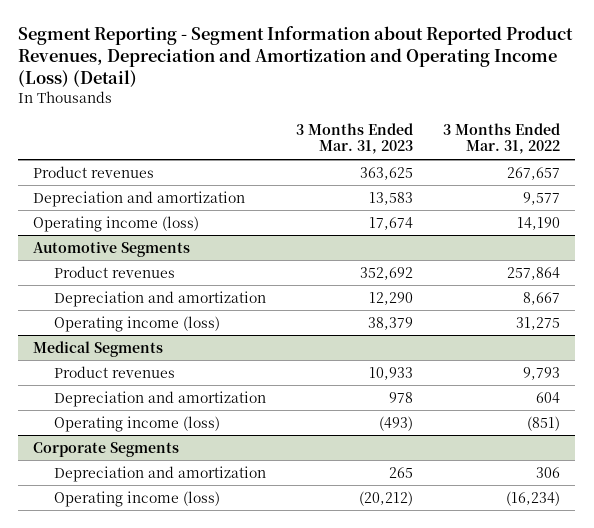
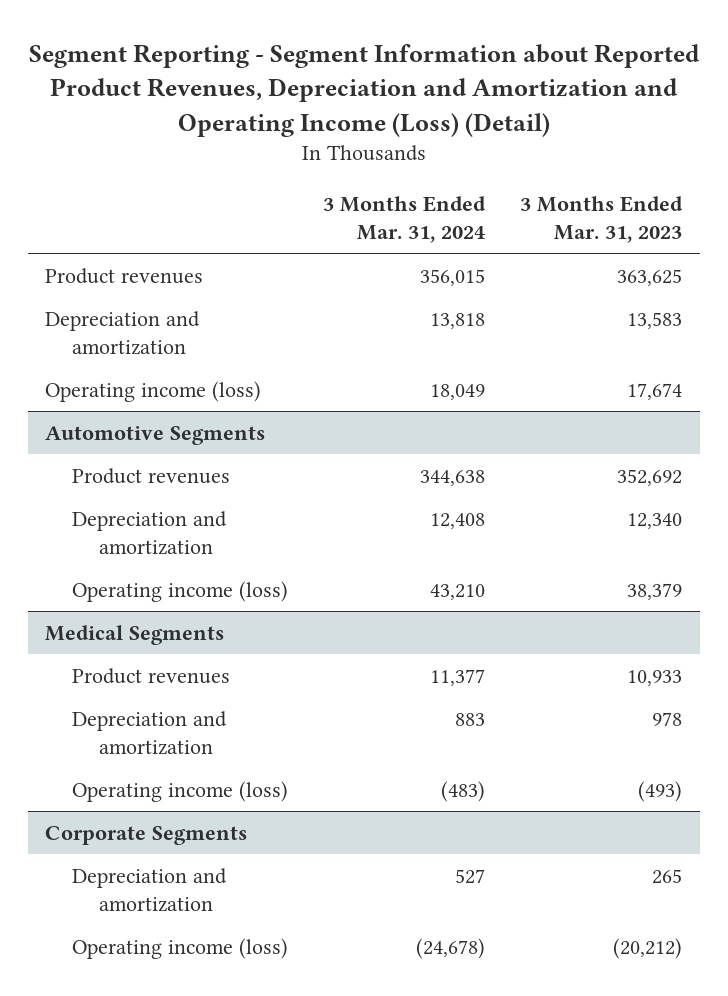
[443,123,561,155] 3 Months Ended Mar. 31, 2022 -> none
none -> [323,196,487,244] 3 Months Ended Mar. 31, 2024
[368,291,413,305] 12,290 -> [627,512,683,529] 12,340

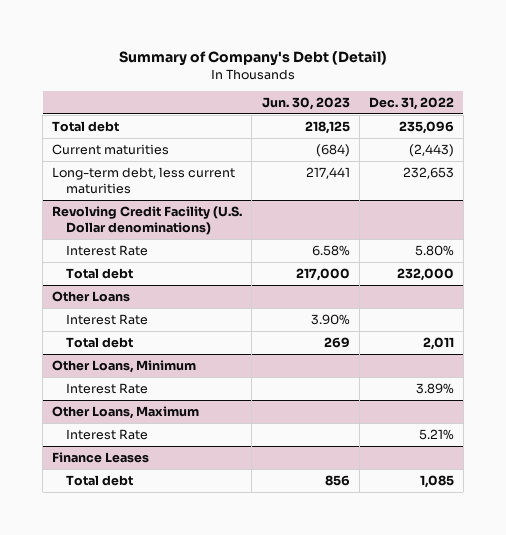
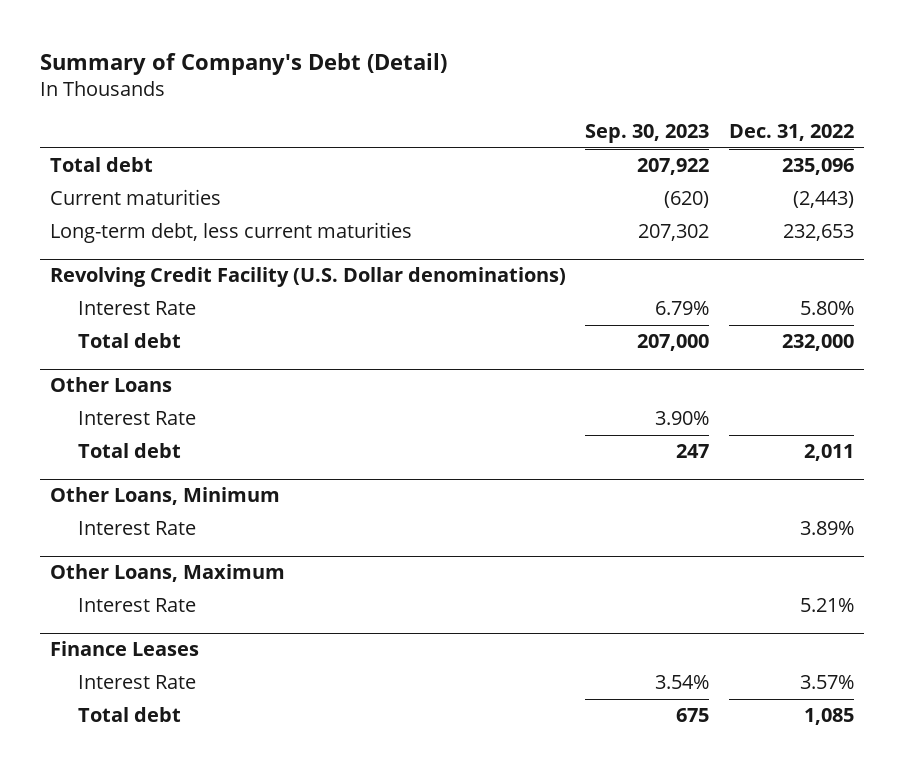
[261,96,350,110] Jun. 30, 2023 -> none
none -> [585,124,710,144] Sep. 30, 2023
none -> [77,675,196,690] Interest Rate

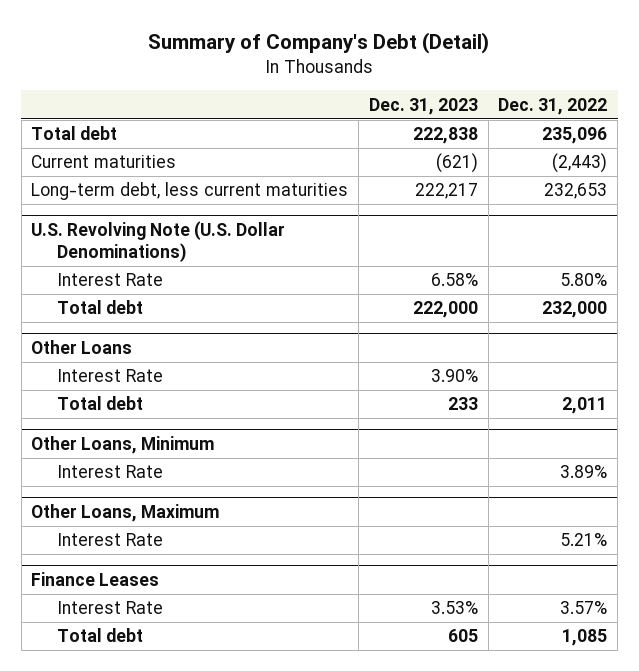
[585,124,710,144] Sep. 30, 2023 -> none
none -> [368,97,478,115] Dec. 31, 2023
[49,267,566,288] Revolving Credit Facility (U.S. Dollar denominations) -> [31,220,286,262] U.S. Revolving Note (U.S. Dollar Denominations)

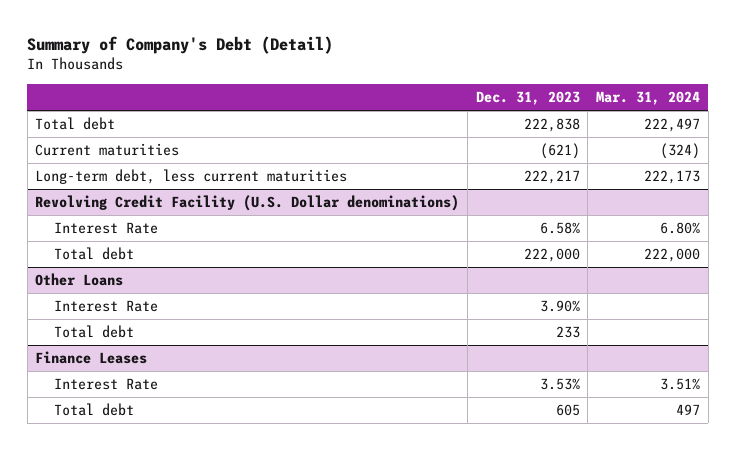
[498,97,608,115] Dec. 31, 2022 -> none
none -> [595,90,700,105] Mar. 31, 2024
[31,220,286,262] U.S. Revolving Note (U.S. Dollar Denominations) -> [35,195,460,212] Revolving Credit Facility (U.S. Dollar denominations)
[31,435,215,454] Other Loans, Minimum -> none
[56,465,163,479] Interest Rate -> none
[31,503,220,522] Other Loans, Maximum -> none
[56,533,163,547] Interest Rate -> none

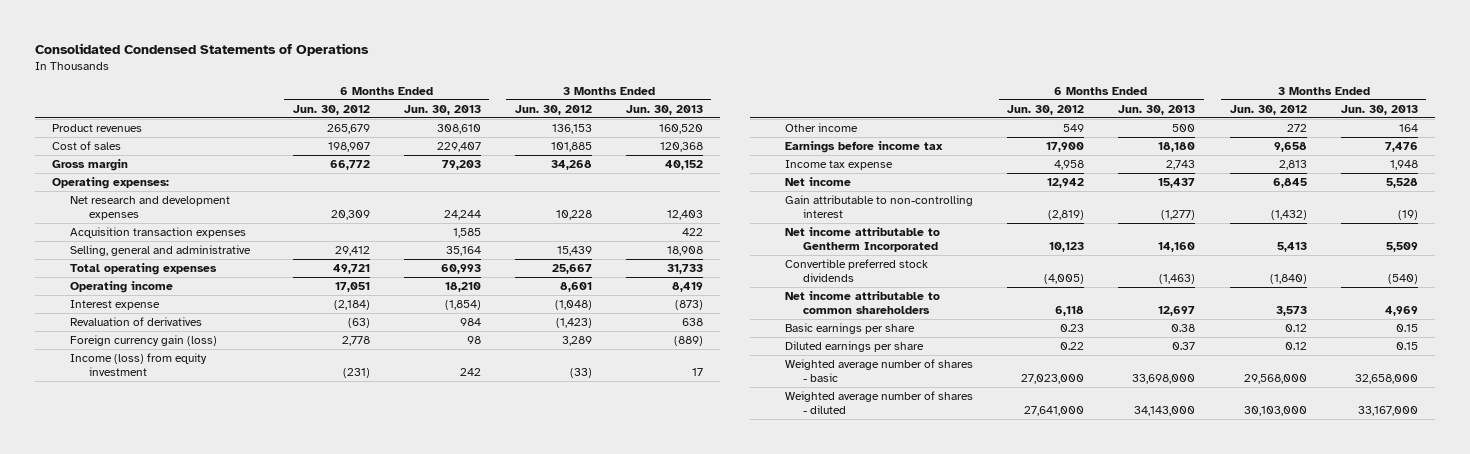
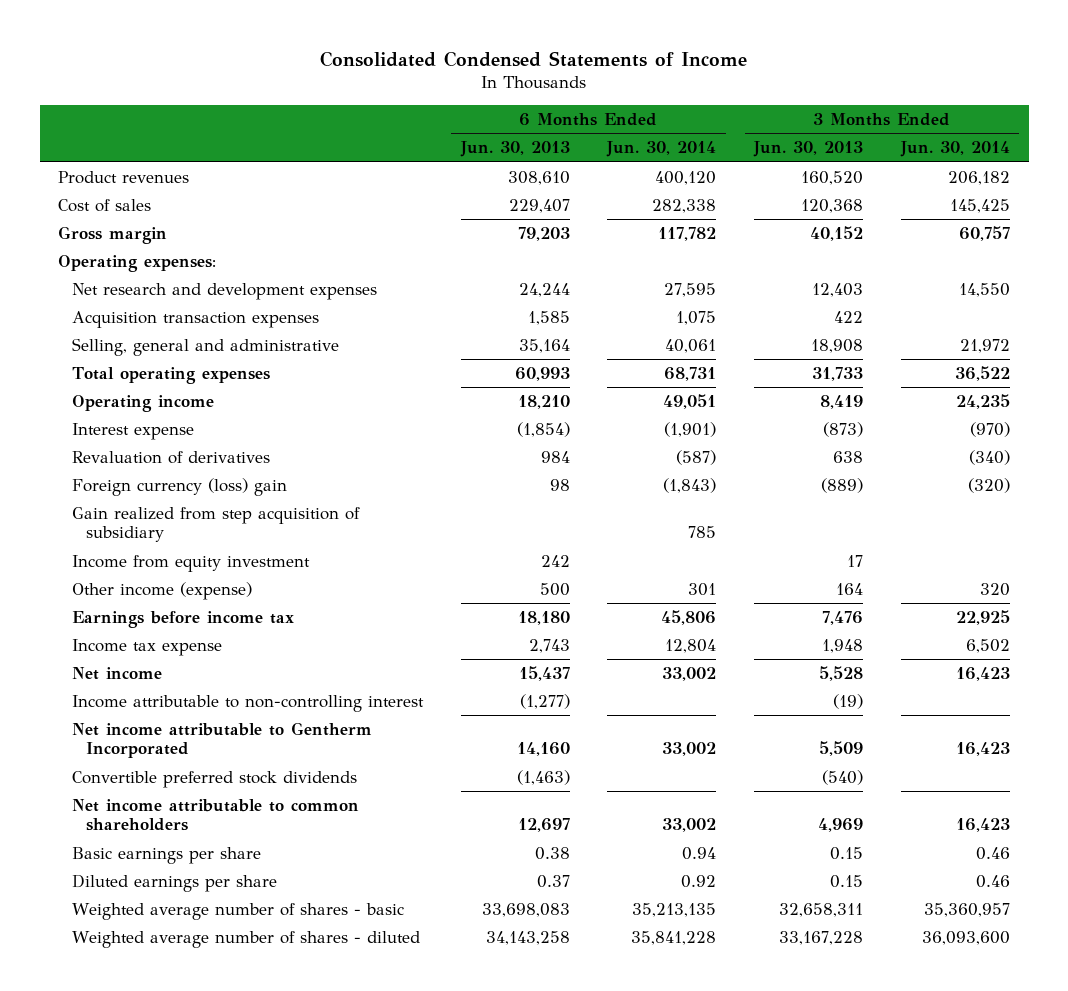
[35,42,370,56] Consolidated Condensed Statements of Operations -> [320,50,748,67] Consolidated Condensed Statements of Income
[292,104,370,115] Jun. 30, 2012 -> none
[514,104,592,115] Jun. 30, 2012 -> none
none -> [606,141,717,158] Jun. 30, 2014
none -> [899,141,1010,158] Jun. 30, 2014
[70,334,218,346] Foreign currency gain (loss) -> [71,477,287,496] Foreign currency (loss) gain
none -> [71,506,360,543] Gain realized from step acquisition of subsidiary
[70,352,208,376] Income (loss) from equity investment -> [71,554,310,572] Income from equity investment
[785,122,859,132] Other income -> [71,581,252,600] Other income (expense)
[785,194,974,218] Gain attributable to non-controlling interest -> [71,694,424,712] Income attributable to non-controlling interest
[1132,373,1196,384] 33,698,000 -> [481,902,570,917] 33,698,083
[1354,373,1418,384] 32,658,000 -> [779,902,864,917] 32,658,311
[1134,405,1196,416] 34,143,000 -> [485,930,570,945] 34,143,258
[1357,405,1418,416] 33,167,000 -> [779,930,864,945] 33,167,228

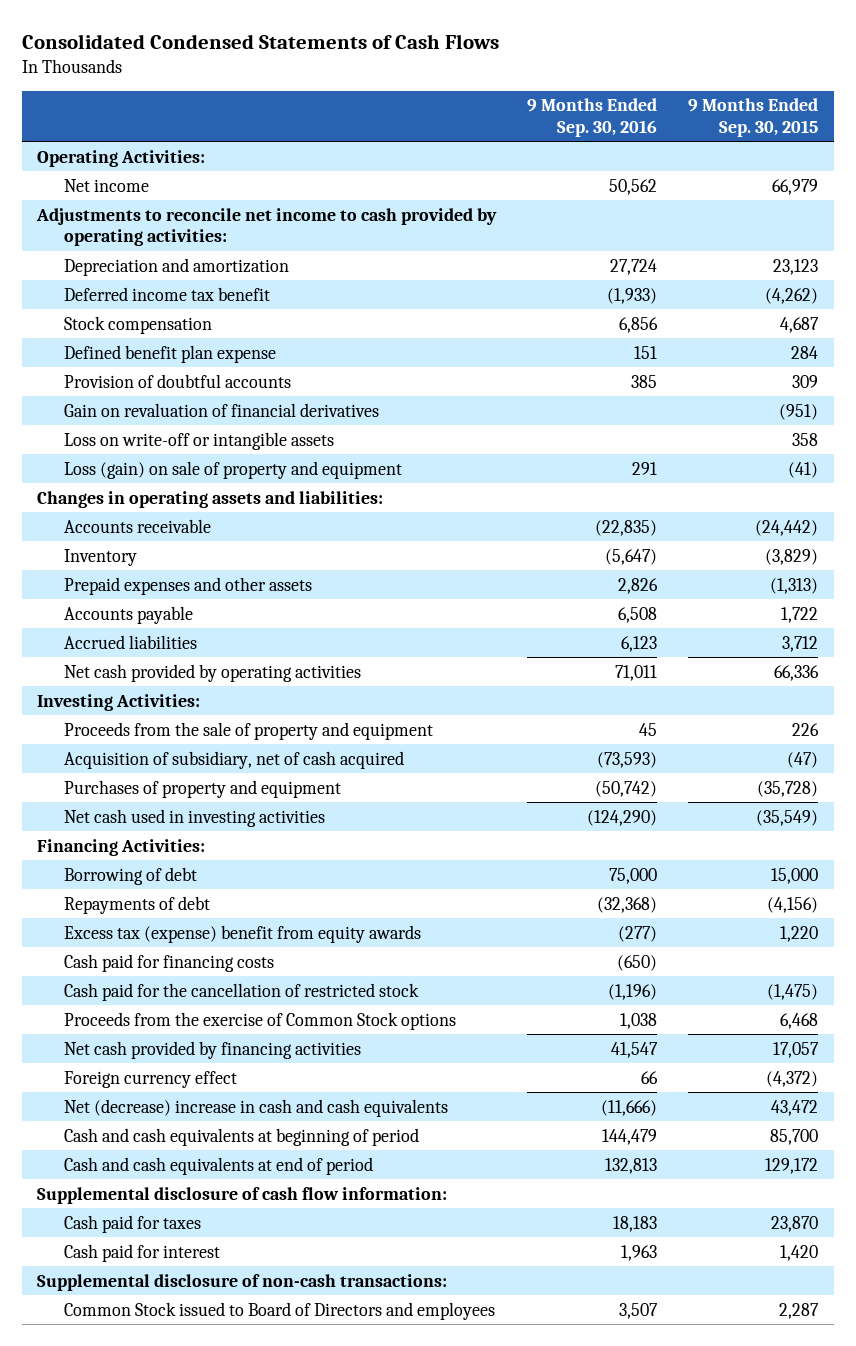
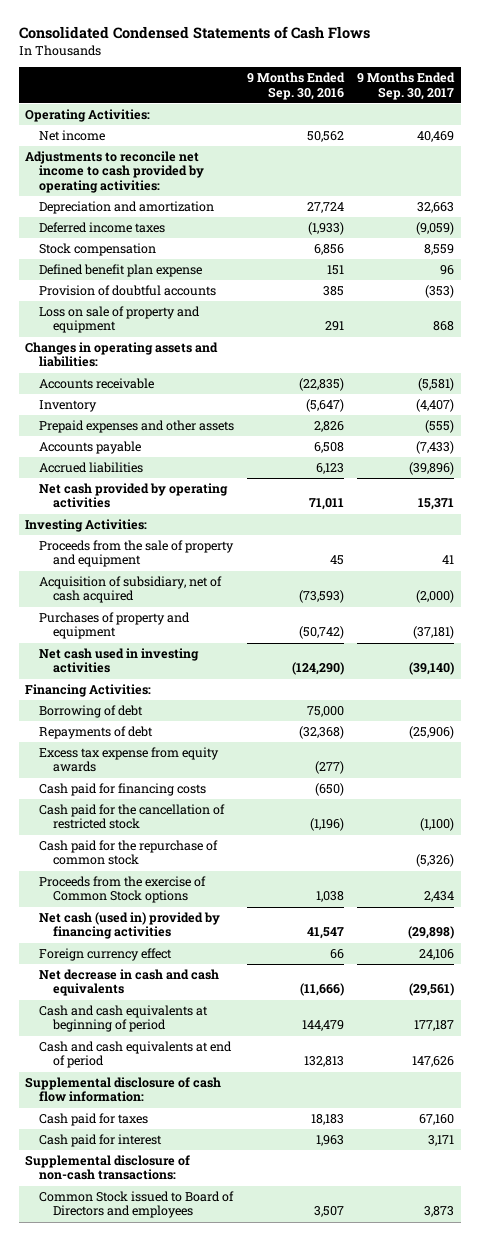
[688,98,819,137] 9 Months Ended Sep. 30, 2015 -> none
none -> [357,72,456,100] 9 Months Ended Sep. 30, 2017
[64,286,271,301] Deferred income tax benefit -> [39,222,166,234] Deferred income taxes
[64,402,380,417] Gain on revaluation of financial derivatives -> none
[64,431,335,450] Loss on write-off or intangible assets -> none
[64,460,403,479] Loss (gain) on sale of property and equipment -> [39,306,201,334] Loss on sale of property and equipment
[64,924,422,943] Excess tax (expense) benefit from equity awards -> [39,747,220,773] Excess tax expense from equity awards
none -> [39,840,219,866] Cash paid for the repurchase of common stock
[64,1040,362,1059] Net cash provided by financing activities -> [39,912,221,940] Net cash (used in) provided by financing activities
[64,1098,449,1117] Net (decrease) increase in cash and cash equivalents -> [39,969,220,997] Net decrease in cash and cash equivalents

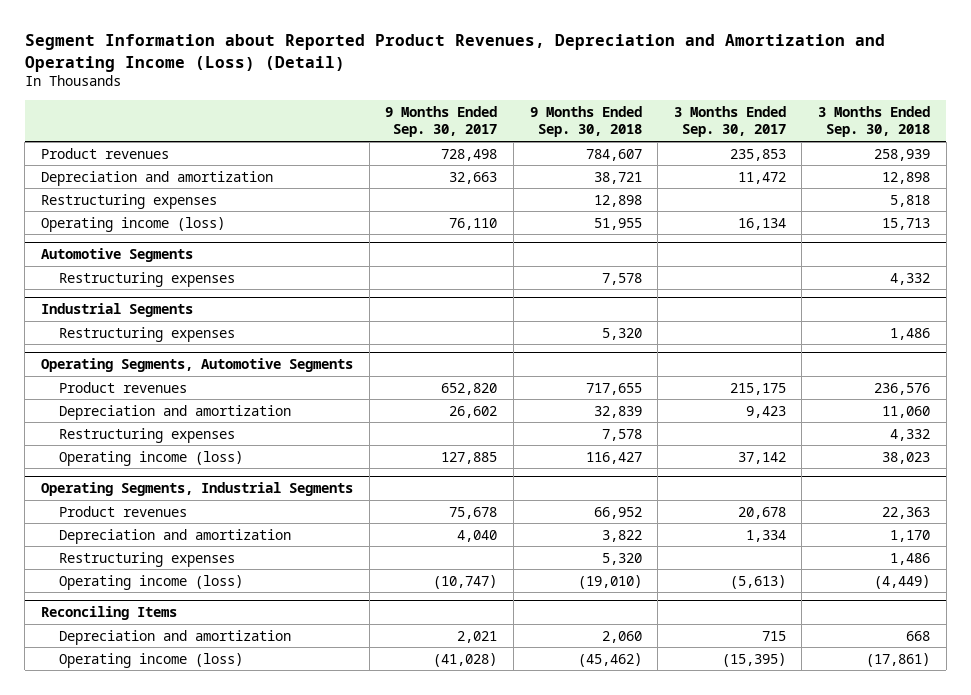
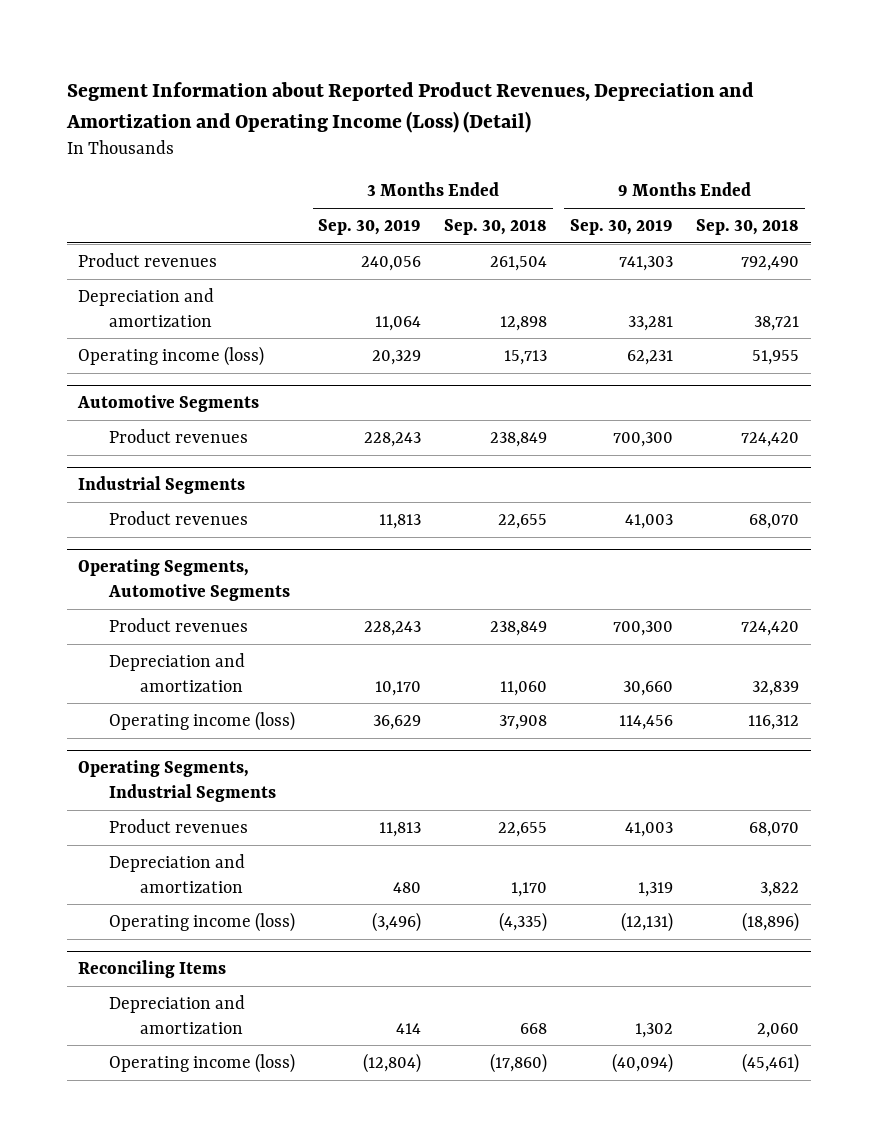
[385,105,498,138] 9 Months Ended Sep. 30, 2017 -> none
[673,105,786,138] 3 Months Ended Sep. 30, 2017 -> none
none -> [318,219,422,236] Sep. 30, 2019
none -> [570,219,674,236] Sep. 30, 2019
[585,148,642,161] 784,607 -> [741,255,800,271] 792,490
[873,148,930,161] 258,939 -> [490,255,548,271] 261,504
[41,193,218,209] Restructuring expenses -> none
[59,271,236,287] Restructuring expenses -> none
none -> [109,428,249,443] Product revenues
[59,326,236,342] Restructuring expenses -> none
none -> [109,510,249,525] Product revenues
[585,382,642,395] 717,655 -> [741,620,800,636] 724,420
[873,382,930,395] 236,576 -> [490,620,548,636] 238,849
[59,427,236,443] Restructuring expenses -> none
[585,451,642,464] 116,427 -> [748,714,800,730] 116,312
[881,451,930,464] 38,023 -> [499,714,548,730] 37,908
[593,506,642,519] 66,952 -> [749,821,800,837] 68,070
[881,506,930,519] 22,363 -> [498,821,548,837] 22,655
[59,551,236,567] Restructuring expenses -> none
[577,574,642,589] (19,010) -> [742,911,800,932] (18,896)
[873,574,930,589] (4,449) -> [499,911,548,932] (4,335)
[577,652,642,667] (45,462) -> [742,1052,800,1073] (45,461)
[865,652,930,667] (17,861) -> [490,1052,548,1073] (17,860)

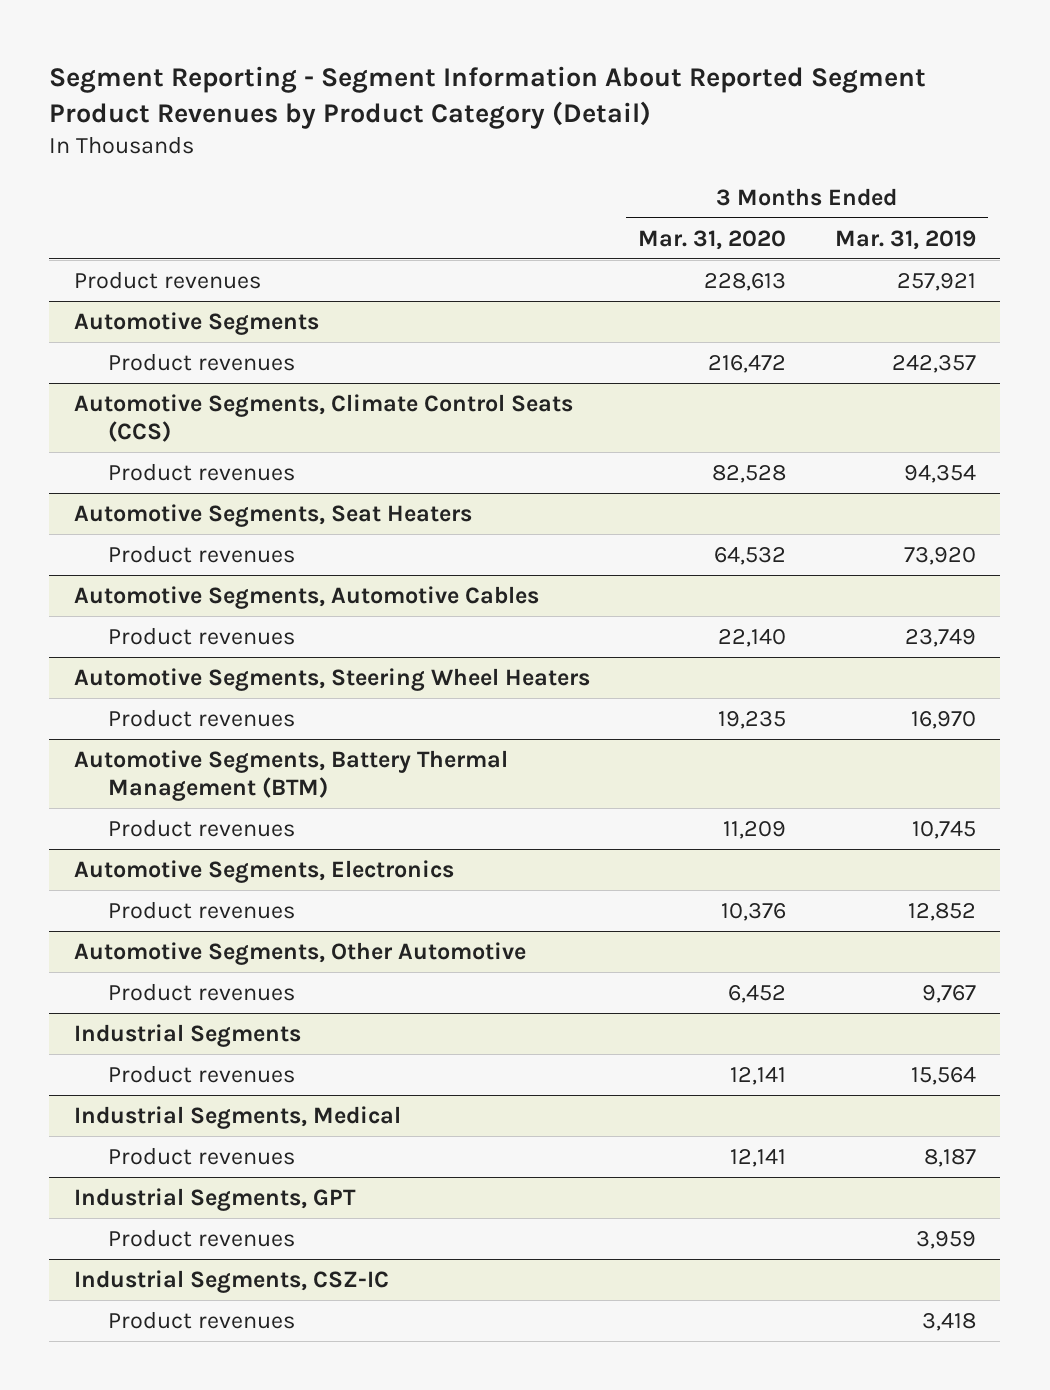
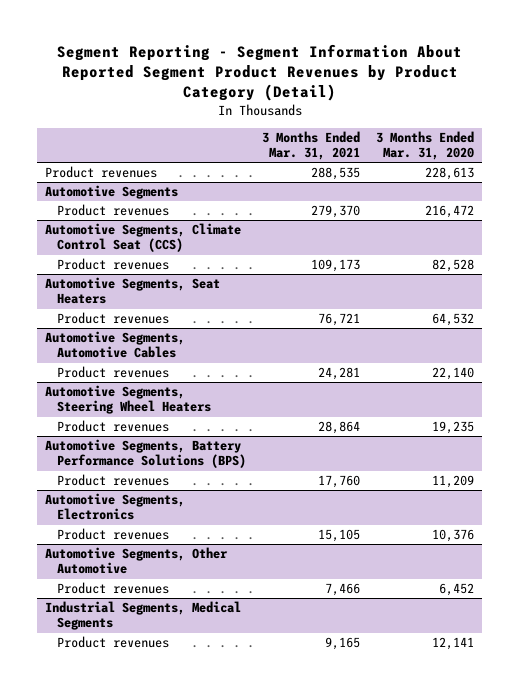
[834,229,976,250] Mar. 31, 2019 -> none
none -> [262,131,361,161] 3 Months Ended Mar. 31, 2021
[73,393,573,443] Automotive Segments, Climate Control Seats (CCS) -> [44,223,241,253] Automotive Segments, Climate Control Seat (CCS)
[73,749,508,802] Automotive Segments, Battery Thermal Management (BTM) -> none
none -> [44,439,246,469] Automotive Segments, Battery Performance Solutions (BPS)
[73,1023,301,1047] Industrial Segments -> none
[108,1064,296,1083] Product revenues -> none
[73,1105,401,1129] Industrial Segments, Medical -> [44,601,241,631] Industrial Segments, Medical Segments
[73,1187,356,1211] Industrial Segments, GPT -> none
[108,1228,296,1247] Product revenues -> none
[73,1269,389,1293] Industrial Segments, CSZ-IC -> none
[108,1310,296,1329] Product revenues -> none

